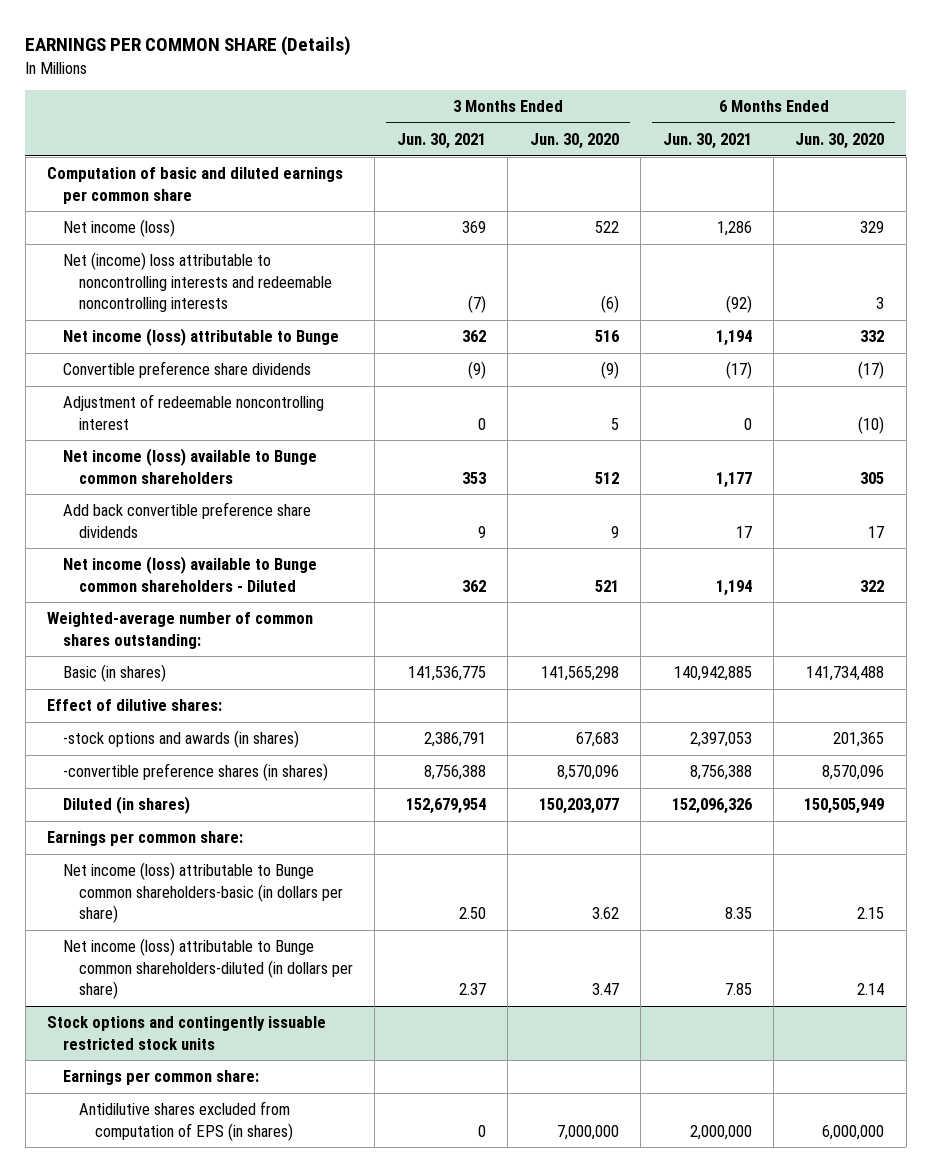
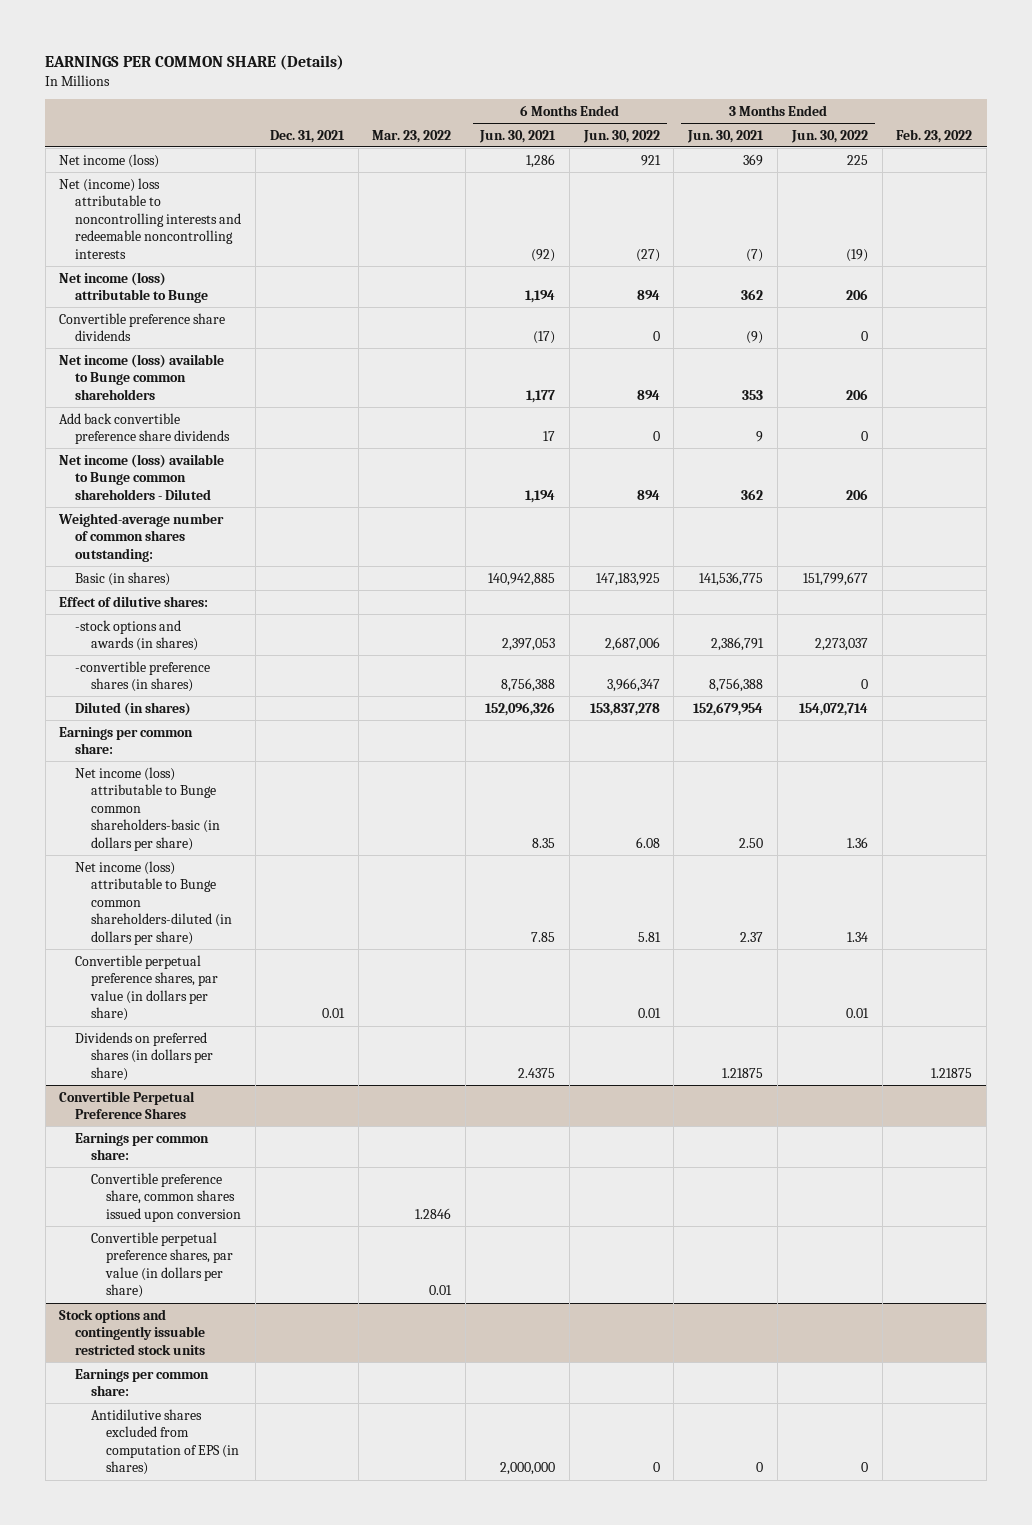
[529,133,619,150] Jun. 30, 2020 -> none
[795,133,885,150] Jun. 30, 2020 -> none
none -> [269,129,345,143] Dec. 31, 2021
none -> [372,129,452,143] Mar. 23, 2022
none -> [582,129,660,143] Jun. 30, 2022
none -> [790,129,868,143] Jun. 30, 2022
none -> [896,128,973,143] Feb. 23, 2022
[47,167,344,204] Computation of basic and diluted earnings per common share -> none
[63,394,325,430] Adjustment of redeemable noncontrolling interest -> none
none -> [75,954,218,1022] Convertible perpetual preference shares, par value (in dollars per share)
none -> [75,1031,213,1081] Dividends on preferred shares (in dollars per share)
none -> [59,1090,196,1120] Convertible Perpetual Preference Shares
none -> [75,1132,210,1161] Earnings per common share:
none -> [90,1172,242,1222] Convertible preference share, common shares issued upon conversion
none -> [90,1231,234,1299] Convertible perpetual preference shares, par value (in dollars per share)

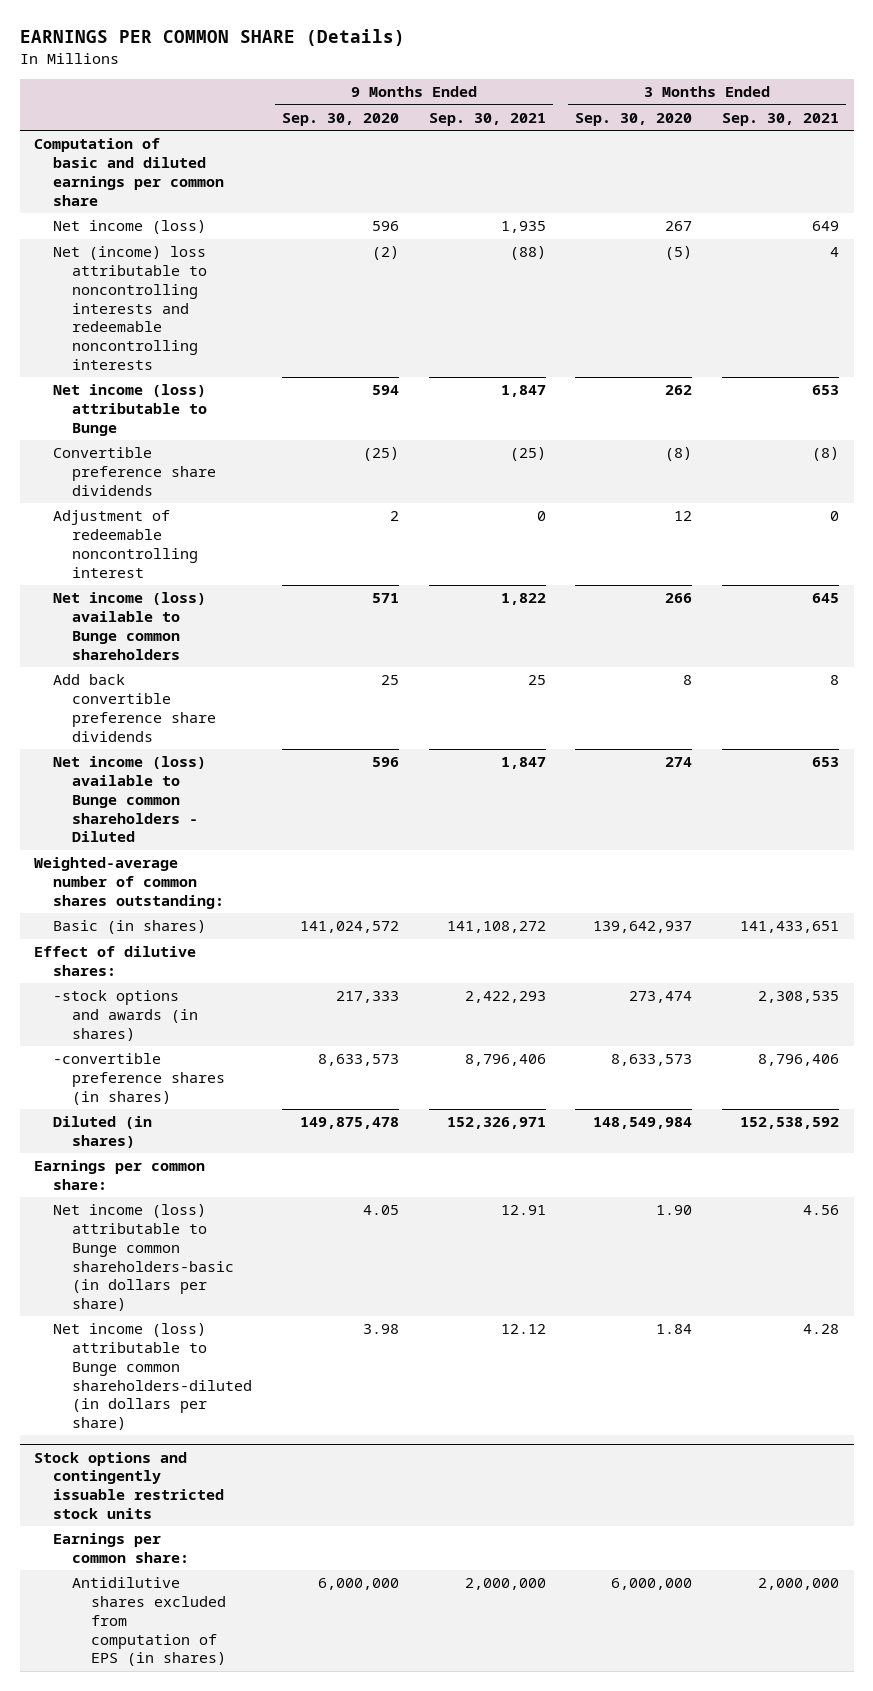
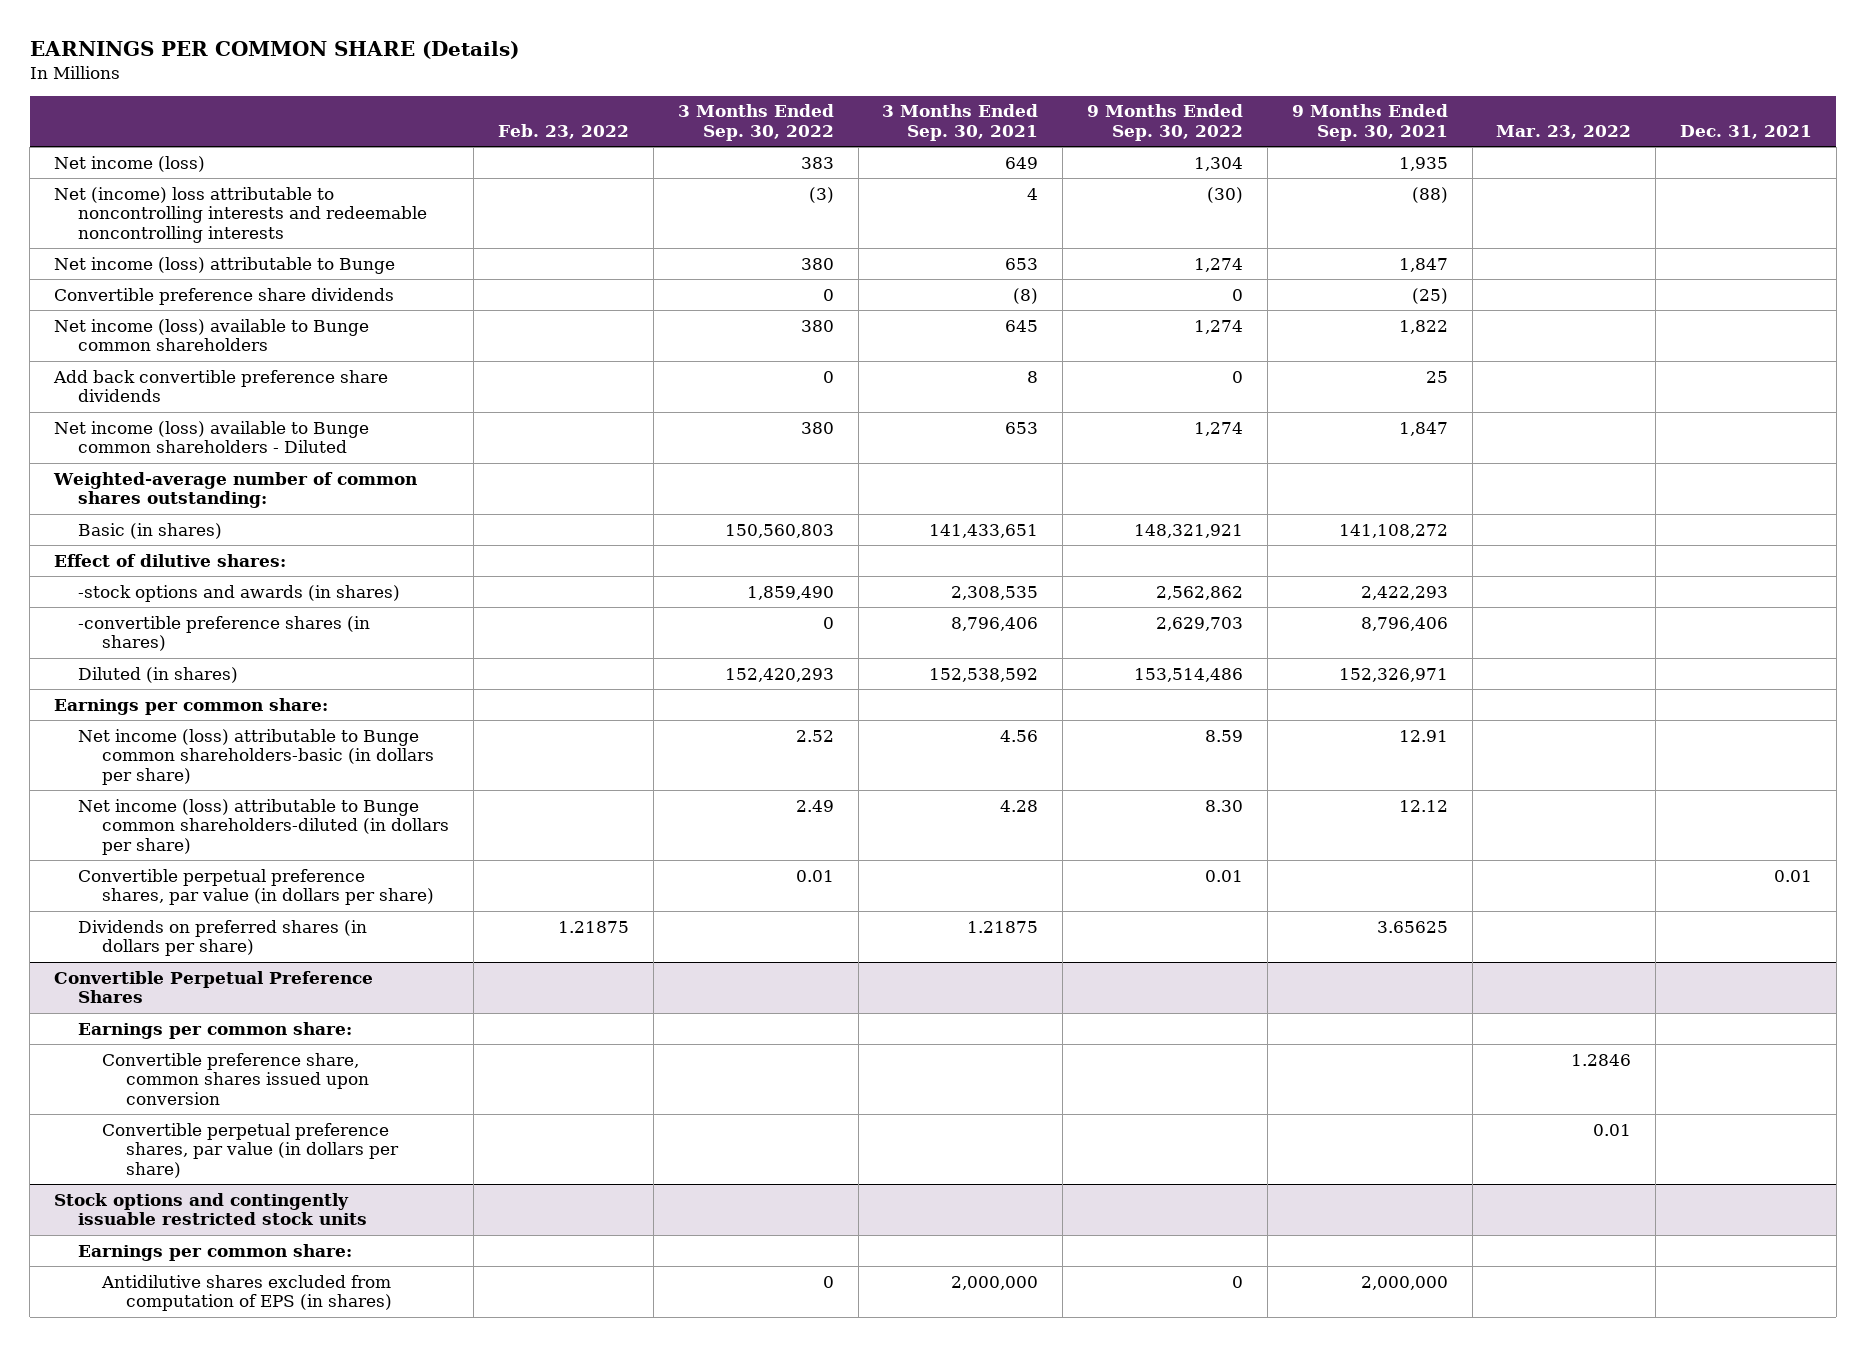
[281,112,399,126] Sep. 30, 2020 -> none
[575,112,693,126] Sep. 30, 2020 -> none
none -> [498,123,630,139] Feb. 23, 2022
none -> [677,104,834,141] 3 Months Ended Sep. 30, 2022
none -> [1087,104,1244,141] 9 Months Ended Sep. 30, 2022
none -> [1496,124,1632,139] Mar. 23, 2022
none -> [1680,124,1813,139] Dec. 31, 2021
[34,138,225,206] Computation of basic and diluted earnings per common share -> none
[53,510,199,578] Adjustment of redeemable noncontrolling interest -> none
none -> [78,868,435,906] Convertible perpetual preference shares, par value (in dollars per share)
none -> [78,919,368,957] Dividends on preferred shares (in dollars per share)
none -> [54,970,374,1004] Convertible Perpetual Preference Shares
none -> [78,1021,353,1039] Earnings per common share:
none -> [102,1052,370,1105] Convertible preference share, common shares issued upon conversion
none -> [102,1122,400,1178] Convertible perpetual preference shares, par value (in dollars per share)

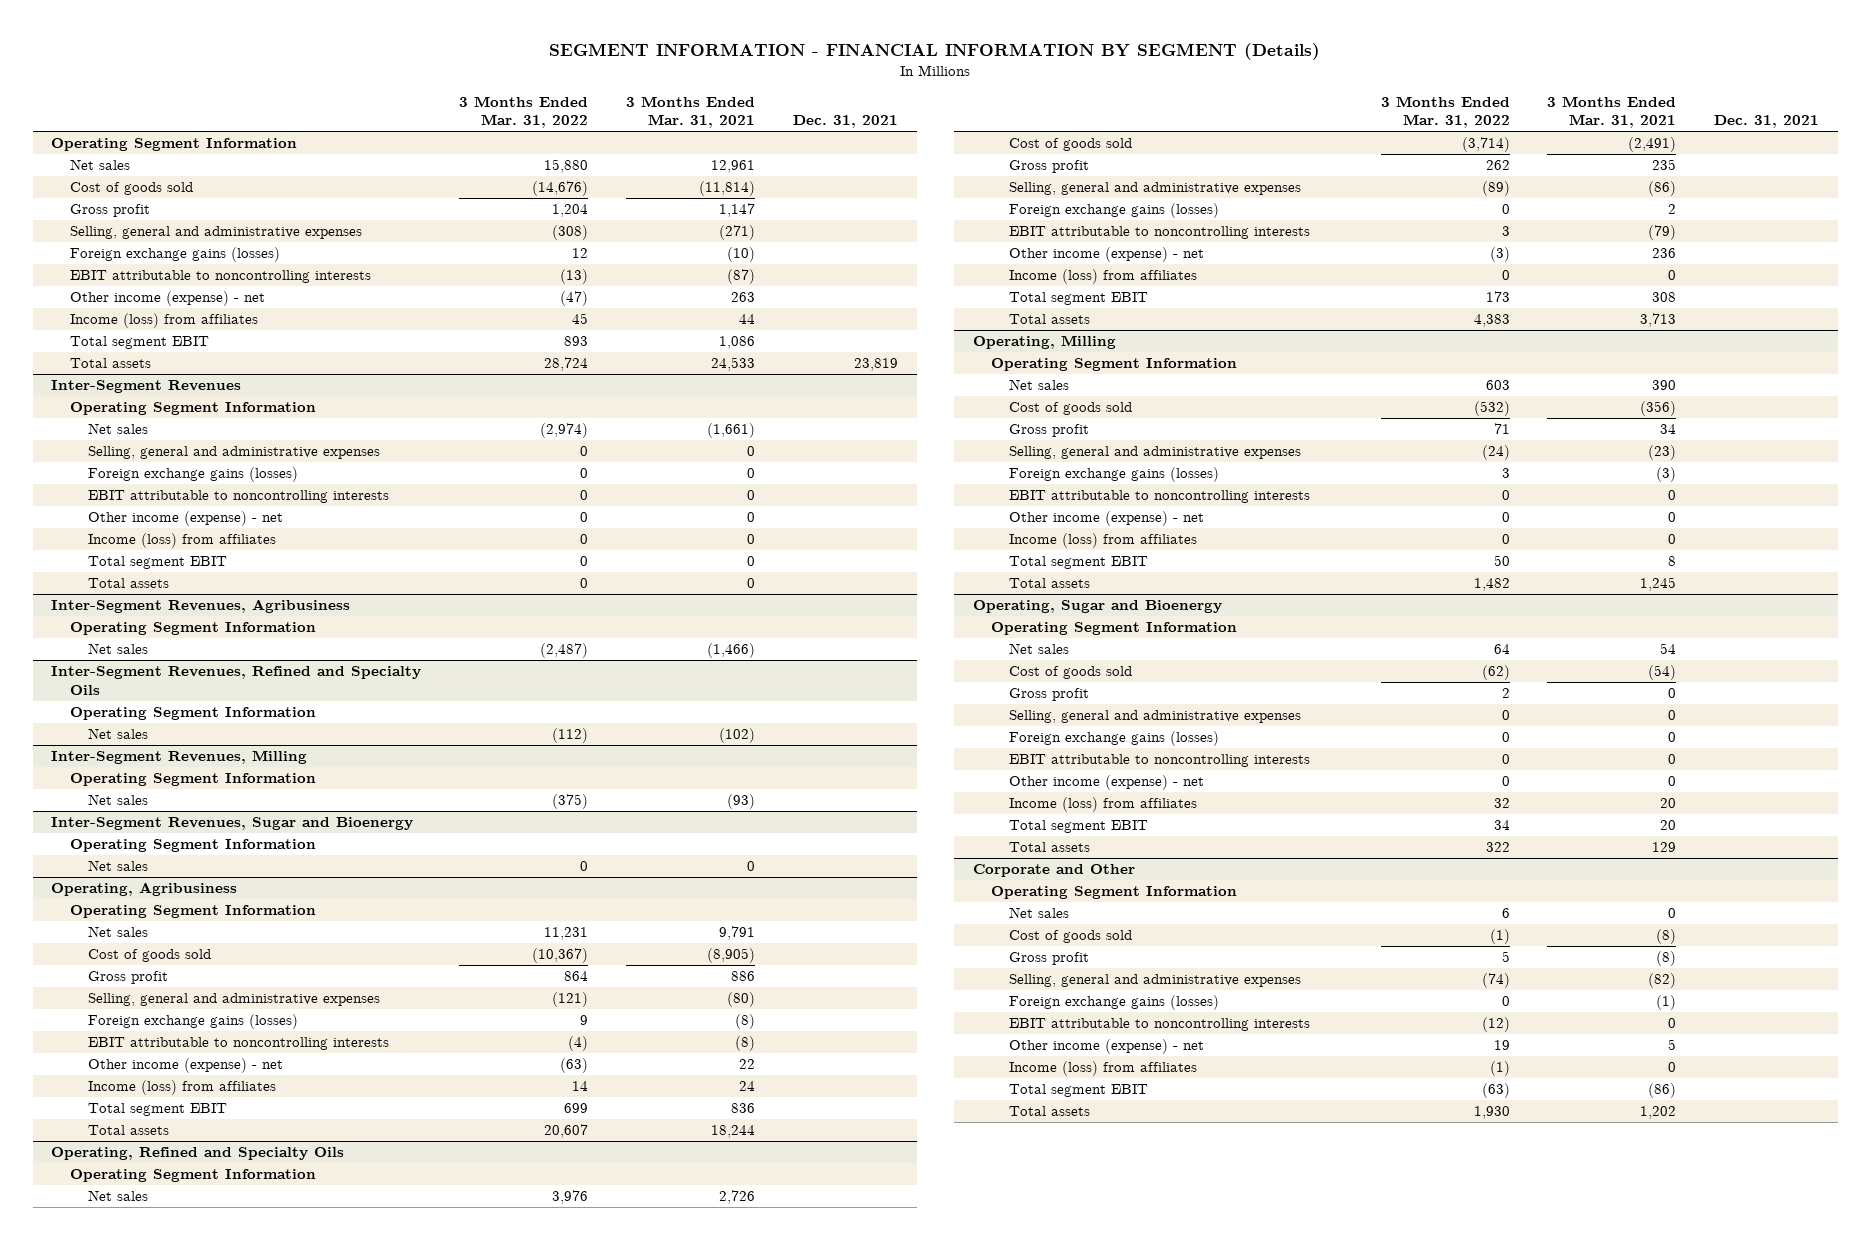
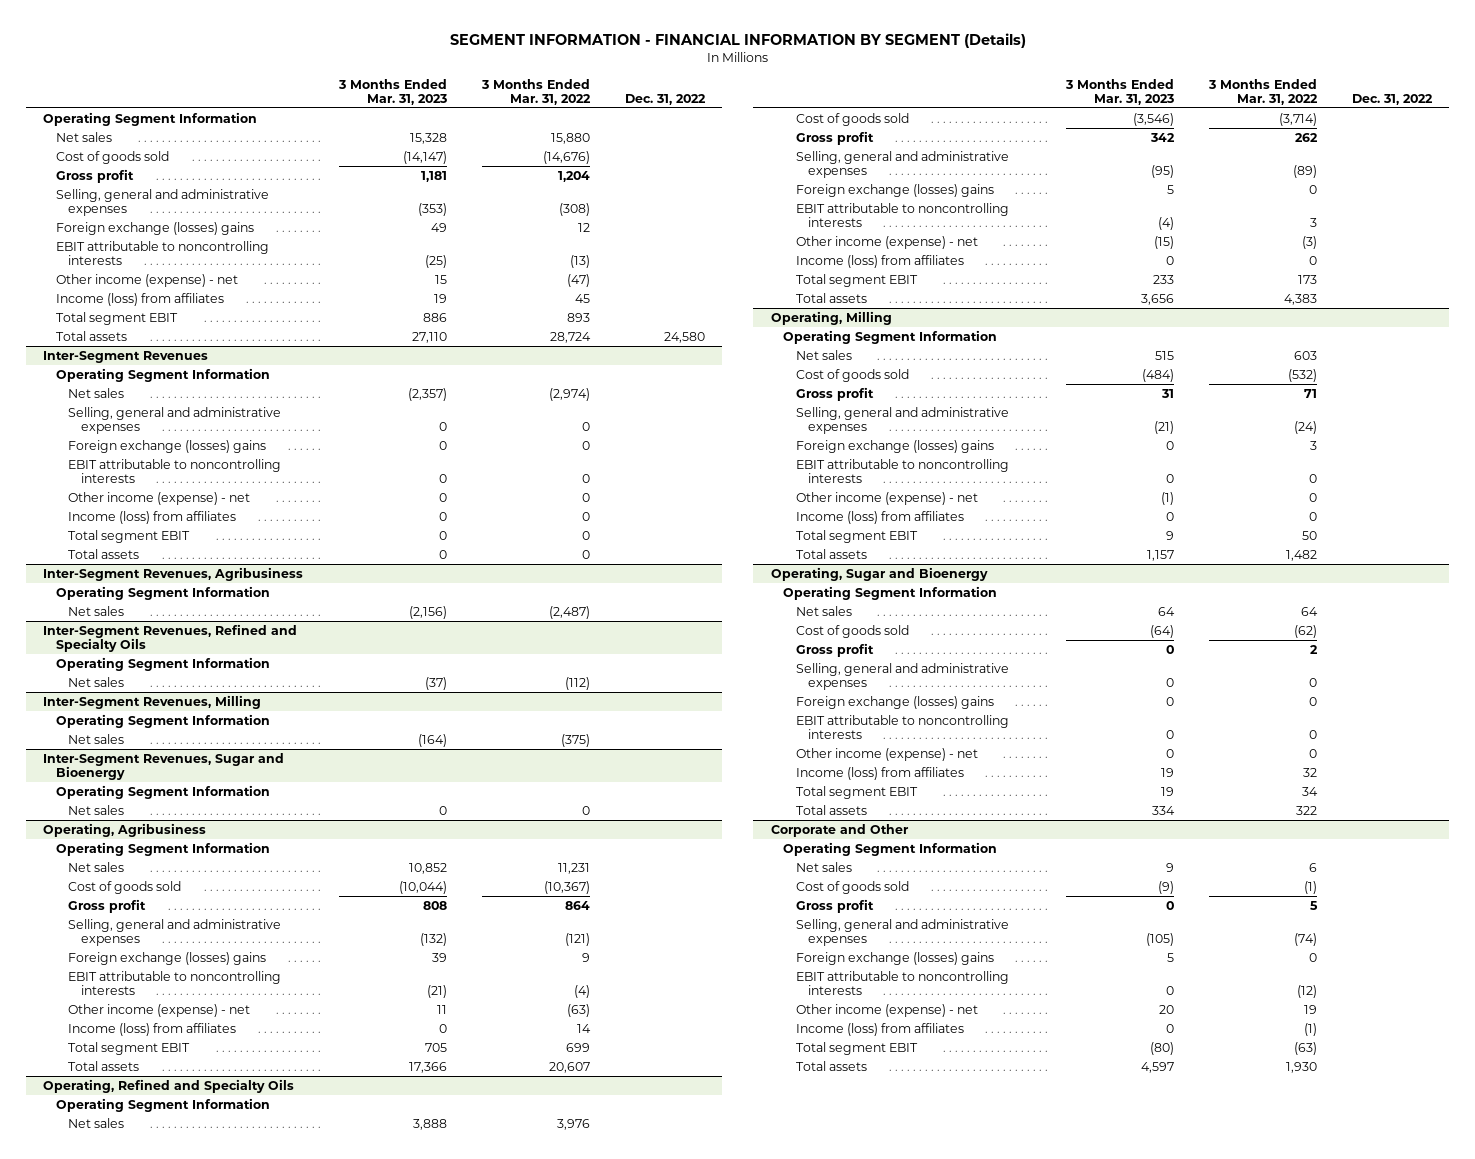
[626,95,756,129] 3 Months Ended Mar. 31, 2021 -> none
[792,115,898,129] Dec. 31, 2021 -> none
none -> [337,78,447,105] 3 Months Ended Mar. 31, 2023
none -> [624,93,706,105] Dec. 31, 2022
[69,247,280,263] Foreign exchange gains (losses) -> [55,221,254,235] Foreign exchange (losses) gains
[87,467,298,483] Foreign exchange gains (losses) -> [68,439,267,453] Foreign exchange (losses) gains
[87,1014,298,1030] Foreign exchange gains (losses) -> [68,951,267,965] Foreign exchange (losses) gains
[1009,203,1220,219] Foreign exchange gains (losses) -> [795,183,994,197] Foreign exchange (losses) gains
[1009,467,1220,483] Foreign exchange gains (losses) -> [795,439,994,453] Foreign exchange (losses) gains
[1009,731,1220,747] Foreign exchange gains (losses) -> [795,695,994,709] Foreign exchange (losses) gains
[1009,995,1220,1011] Foreign exchange gains (losses) -> [795,951,994,965] Foreign exchange (losses) gains

